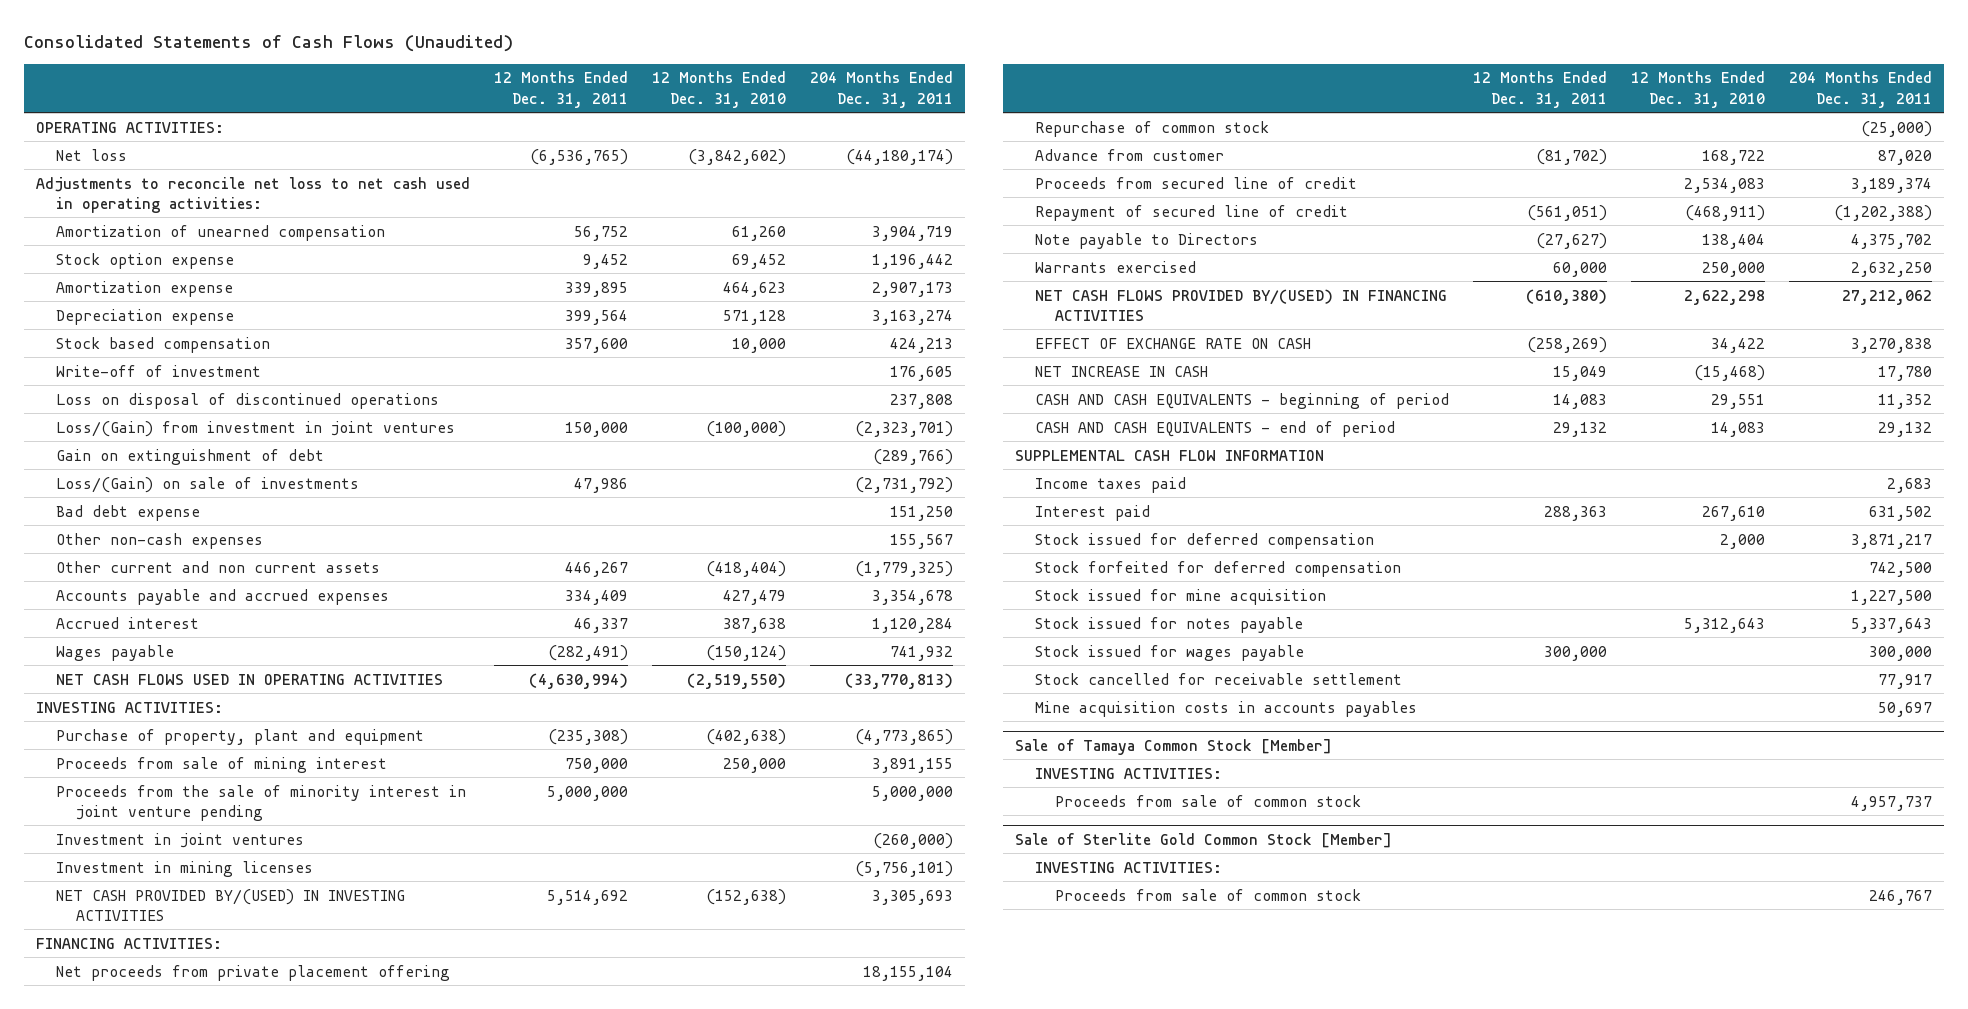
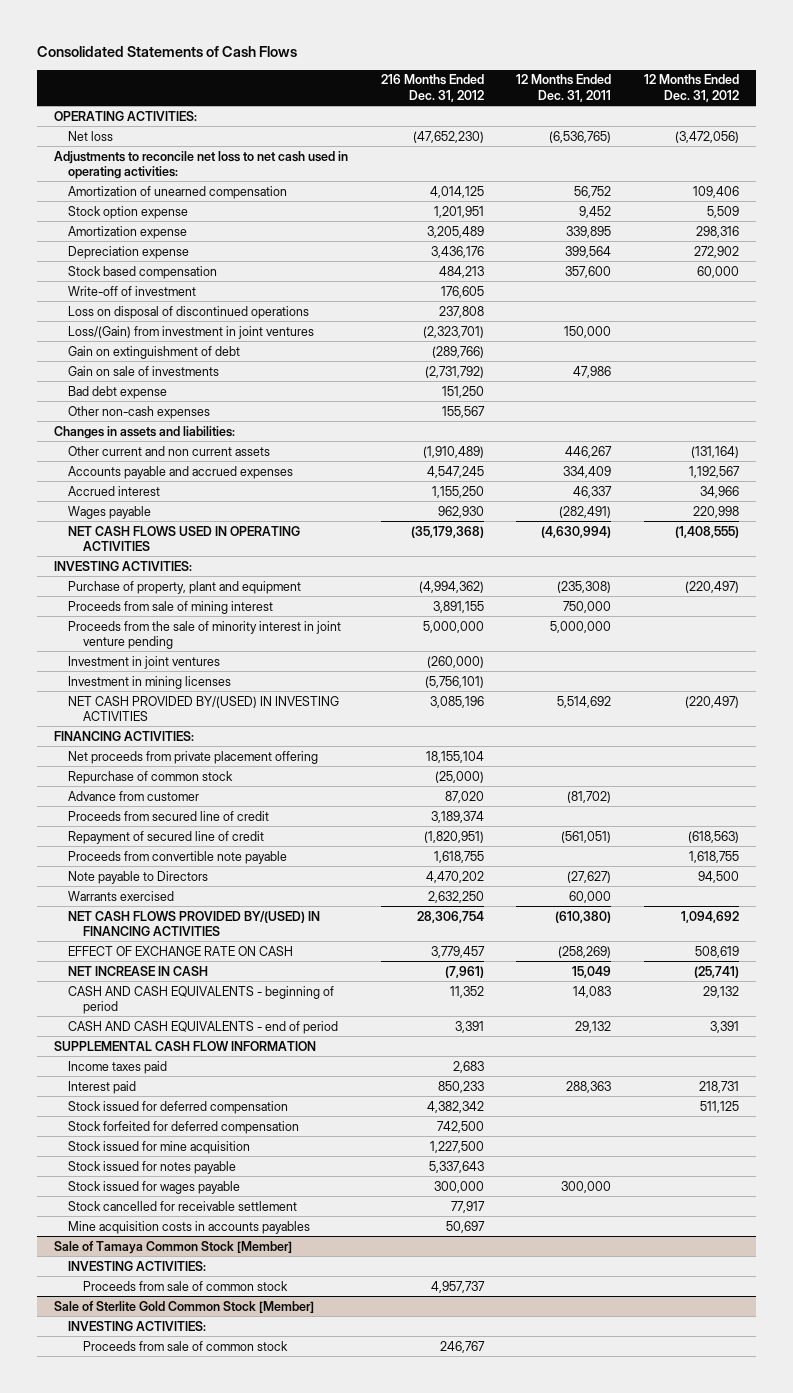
[24,35,514,53] Consolidated Statements of Cash Flows (Unaudited) -> [37,46,298,58] Consolidated Statements of Cash Flows
[652,71,787,108] 12 Months Ended Dec. 31, 2010 -> none
[809,71,953,108] 204 Months Ended Dec. 31, 2011 -> none
none -> [380,74,484,102] 216 Months Ended Dec. 31, 2012
none -> [644,74,740,102] 12 Months Ended Dec. 31, 2012
[56,476,360,493] Loss/(Gain) on sale of investments -> [68,365,220,376] Gain on sale of investments
none -> [53,425,235,439] Changes in assets and liabilities:
none -> [68,850,288,864] Proceeds from convertible note payable

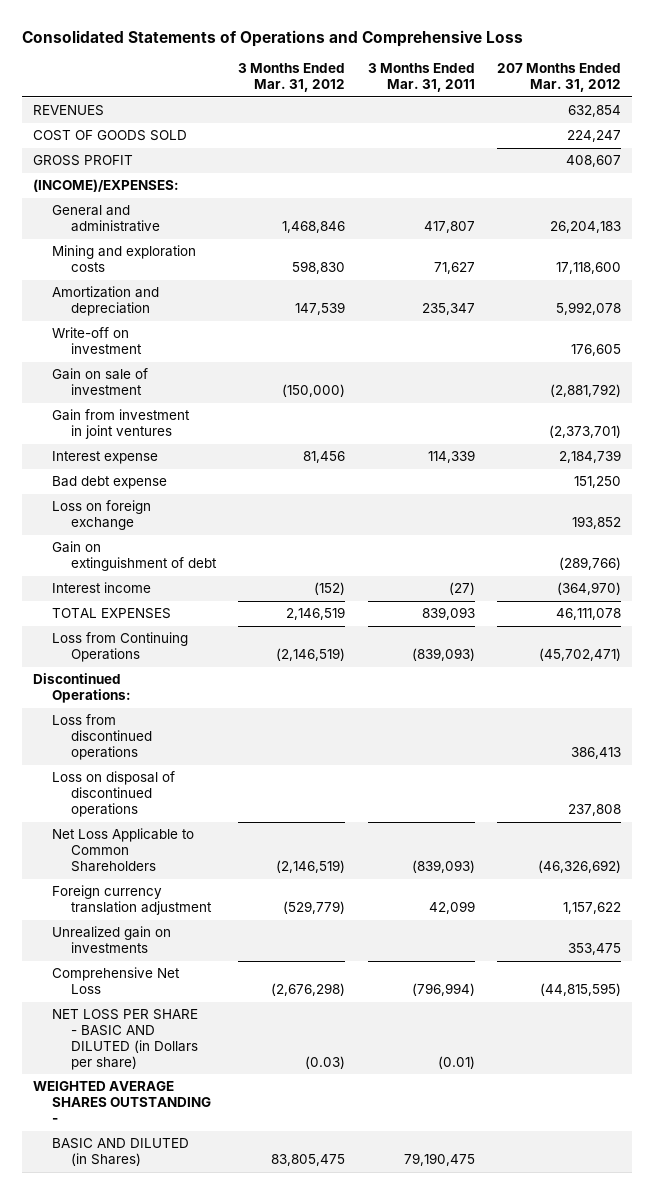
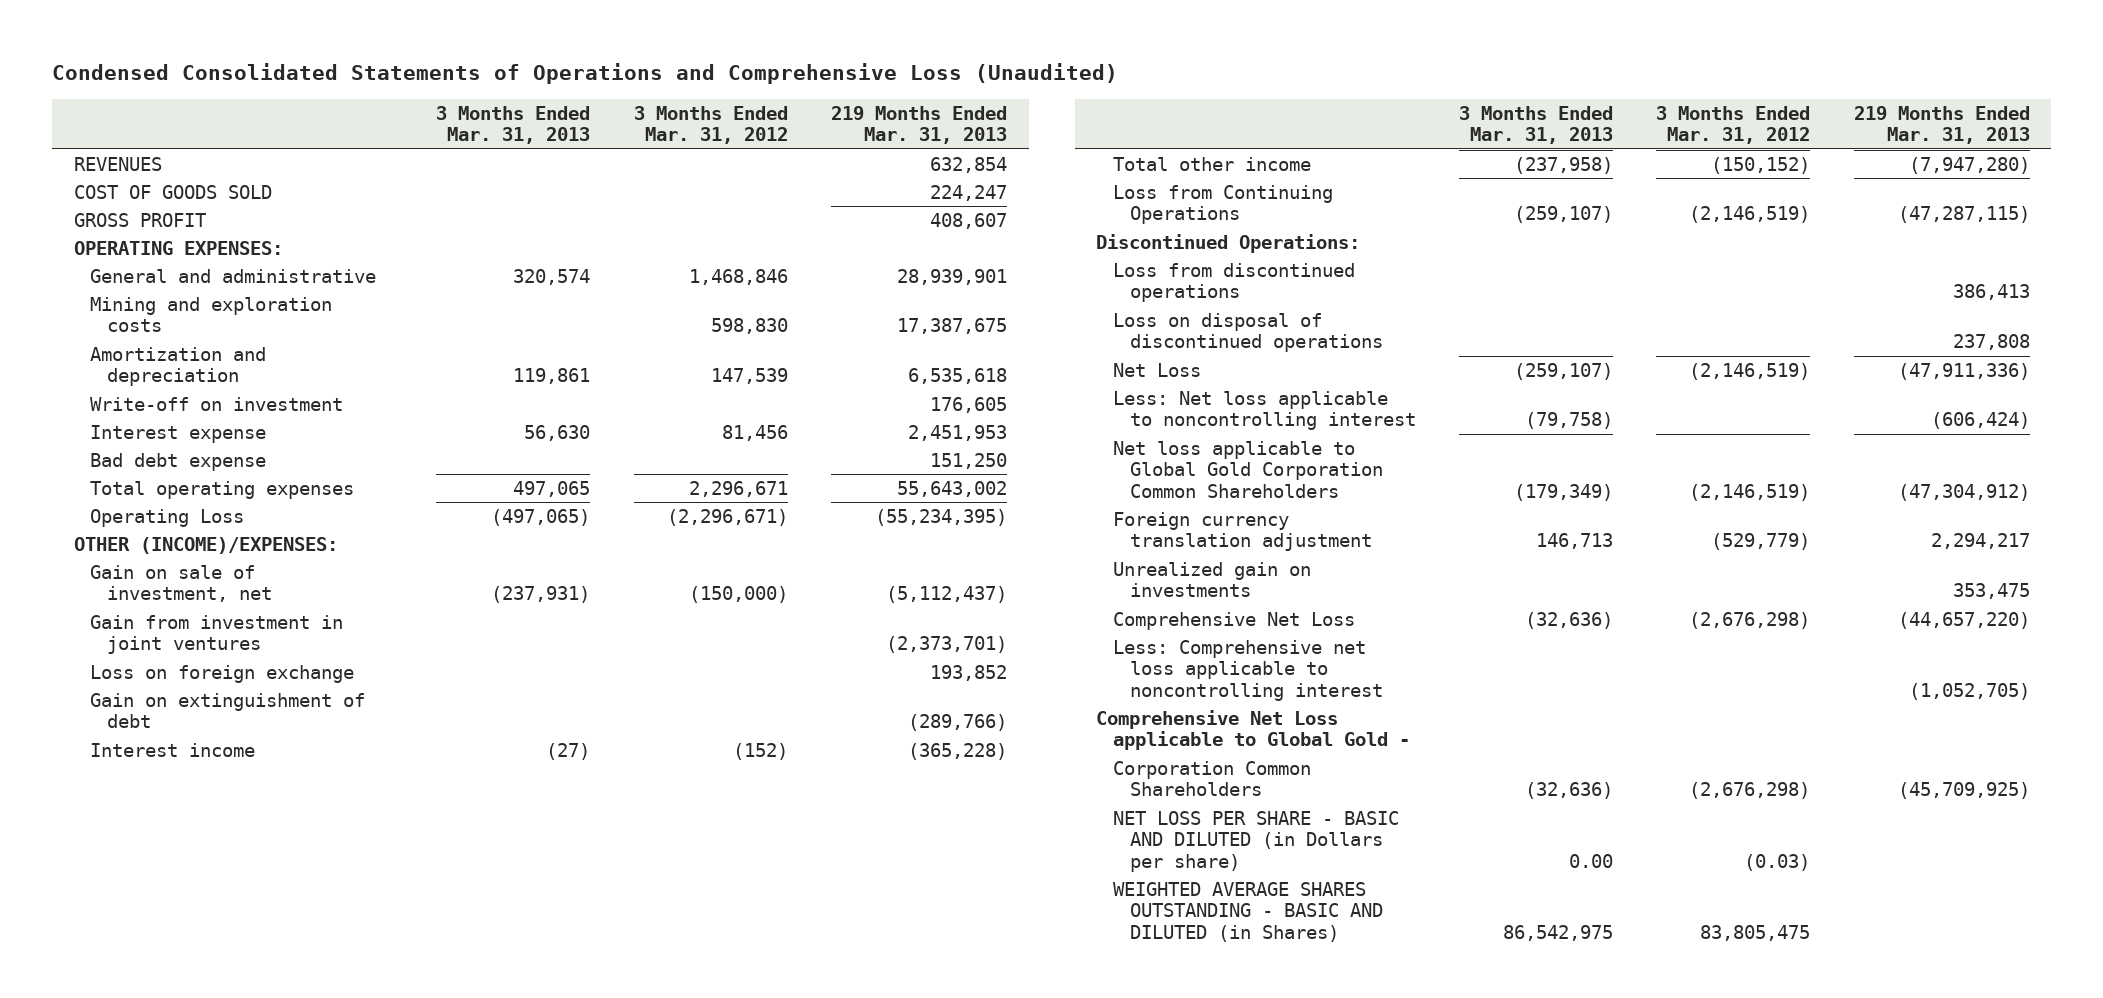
[22,29,524,47] Consolidated Statements of Operations and Comprehensive Loss -> [51,63,1118,85] Condensed Consolidated Statements of Operations and Comprehensive Loss (Unaudited)
[367,63,475,93] 3 Months Ended Mar. 31, 2011 -> none
[497,63,622,93] 207 Months Ended Mar. 31, 2012 -> none
none -> [436,105,591,145] 3 Months Ended Mar. 31, 2013
none -> [830,105,1007,145] 219 Months Ended Mar. 31, 2013
[33,179,180,193] (INCOME)/EXPENSES: -> none
none -> [73,240,283,255] OPERATING EXPENSES:
[51,368,148,396] Gain on sale of investment -> none
none -> [90,480,355,499] Total operating expenses
none -> [90,508,245,527] Operating Loss
none -> [73,536,338,554] OTHER (INCOME)/EXPENSES:
none -> [90,564,273,603] Gain on sale of investment, net
[51,409,190,440] Gain from investment in joint ventures -> [90,614,344,655] Gain from investment in joint ventures
[51,608,171,620] TOTAL EXPENSES -> none
none -> [1112,156,1311,171] Total other income
none -> [1112,362,1201,377] Net Loss
none -> [1112,390,1416,431] Less: Net loss applicable to noncontrolling interest
[51,828,194,872] Net Loss Applicable to Common Shareholders -> [1112,440,1383,498] Net loss applicable to Global Gold Corporation Common Shareholders
none -> [1112,639,1383,701] Less: Comprehensive net loss applicable to noncontrolling interest
none -> [1096,709,1410,751] Comprehensive Net Loss applicable to Global Gold -
none -> [1112,760,1311,797] Corporation Common Shareholders
[33,1081,211,1123] WEIGHTED AVERAGE SHARES OUTSTANDING - -> none
[51,1138,189,1167] BASIC AND DILUTED (in Shares) -> [1112,881,1383,942] WEIGHTED AVERAGE SHARES OUTSTANDING - BASIC AND DILUTED (in Shares)

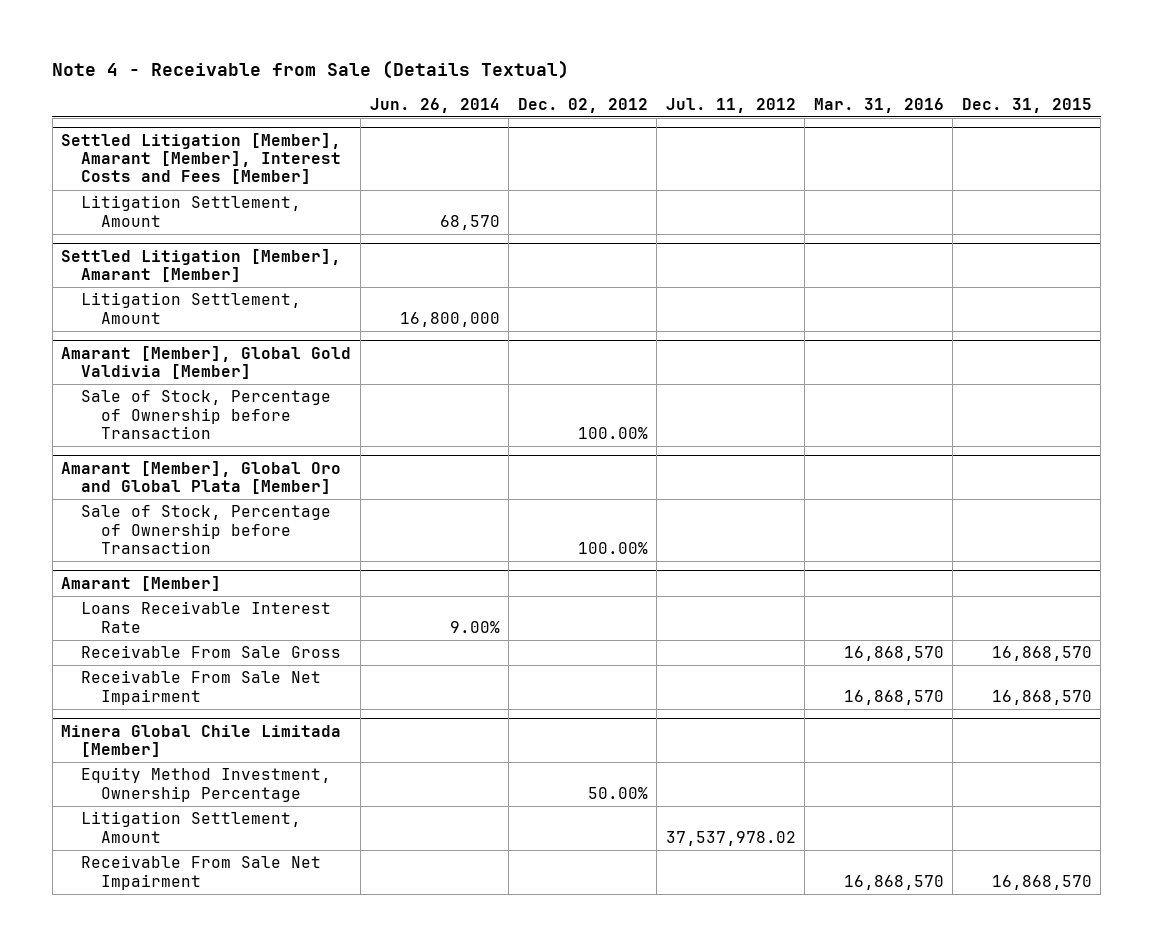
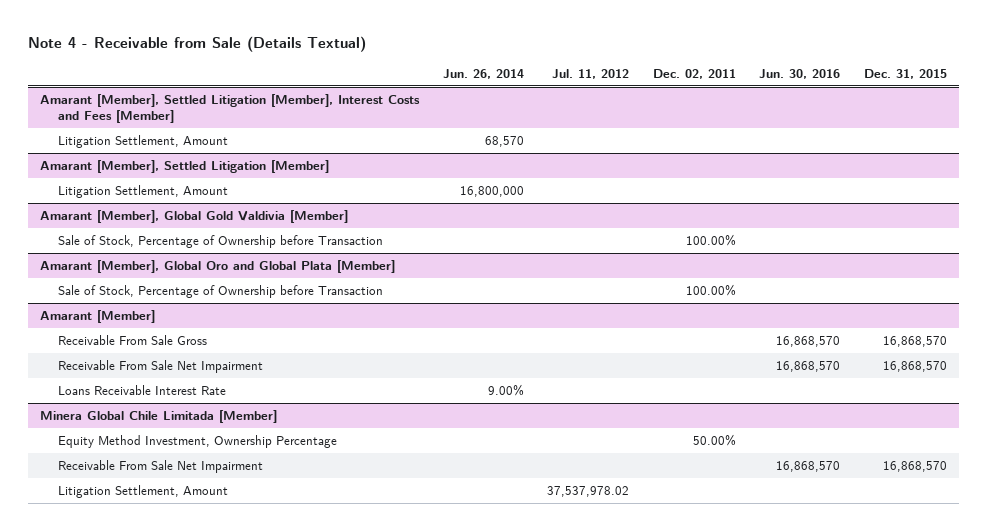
[517,97,648,113] Dec. 02, 2012 -> none
[813,97,944,113] Mar. 31, 2016 -> none
none -> [652,68,736,79] Dec. 02, 2011
none -> [759,68,841,79] Jun. 30, 2016
[61,132,342,185] Settled Litigation [Member], Amarant [Member], Interest Costs and Fees [Member] -> [40,93,421,123] Amarant [Member], Settled Litigation [Member], Interest Costs and Fees [Member]
[61,248,342,282] Settled Litigation [Member], Amarant [Member] -> [40,159,330,173] Amarant [Member], Settled Litigation [Member]
[81,601,332,633] Loans Receivable Interest Rate -> [58,384,227,395] Loans Receivable Interest Rate
[81,811,302,843] Litigation Settlement, Amount -> [58,484,229,498] Litigation Settlement, Amount

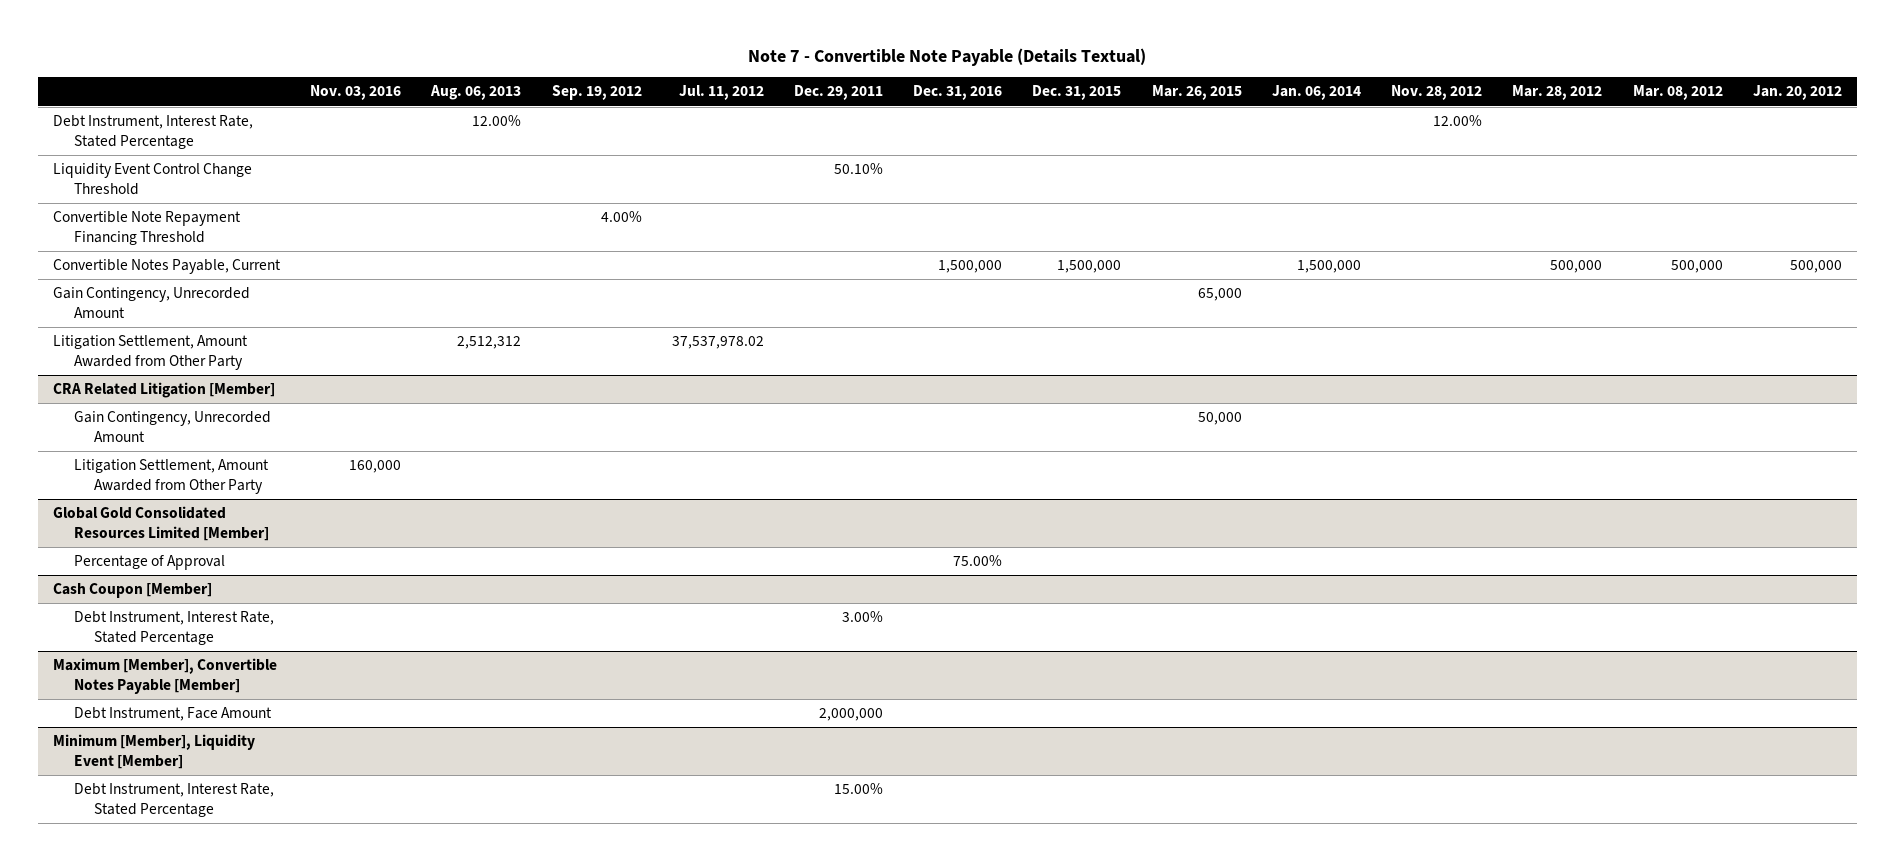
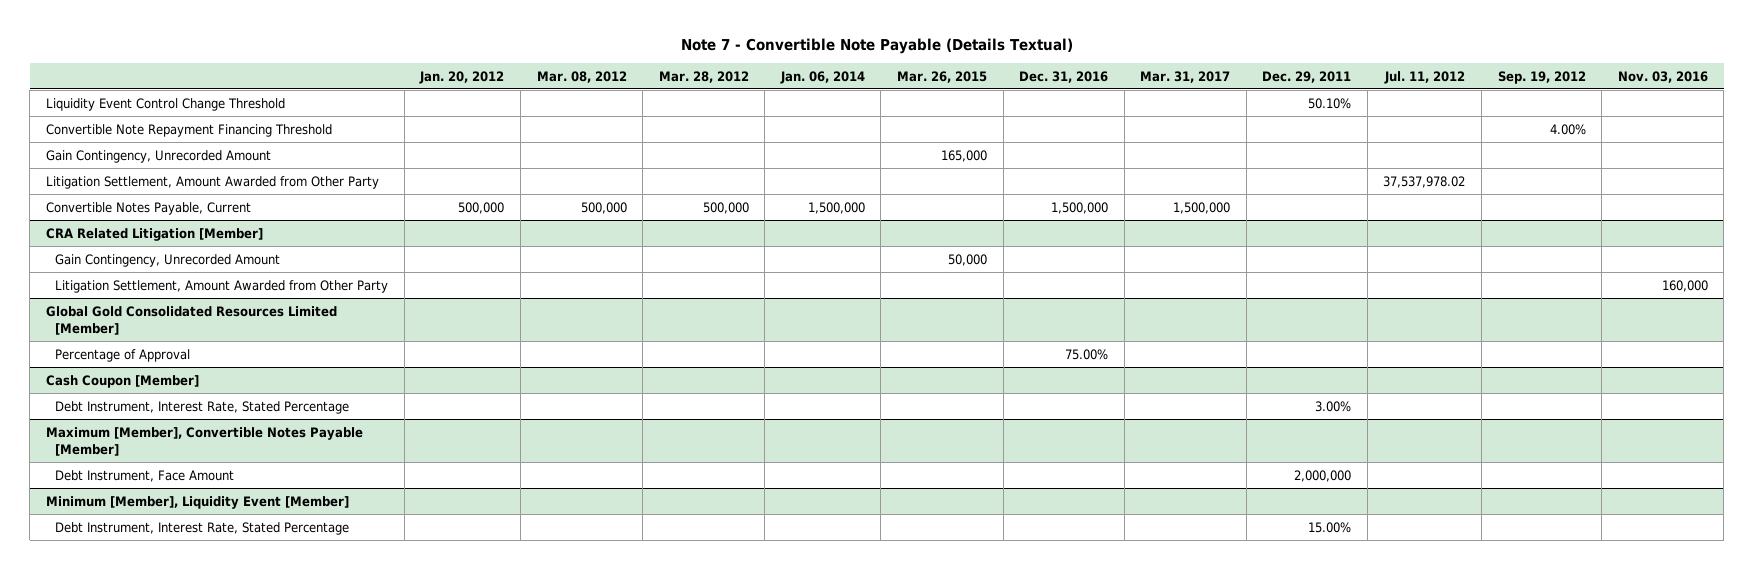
[430,85,522,101] Aug. 06, 2013 -> none
[1032,85,1122,101] Dec. 31, 2015 -> none
[1391,85,1483,101] Nov. 28, 2012 -> none
none -> [1140,70,1231,83] Mar. 31, 2017
[52,115,253,150] Debt Instrument, Interest Rate, Stated Percentage -> none
[1197,288,1242,302] 65,000 -> [940,149,987,162] 165,000
[52,259,281,275] Convertible Notes Payable, Current -> [45,201,251,215] Convertible Notes Payable, Current

